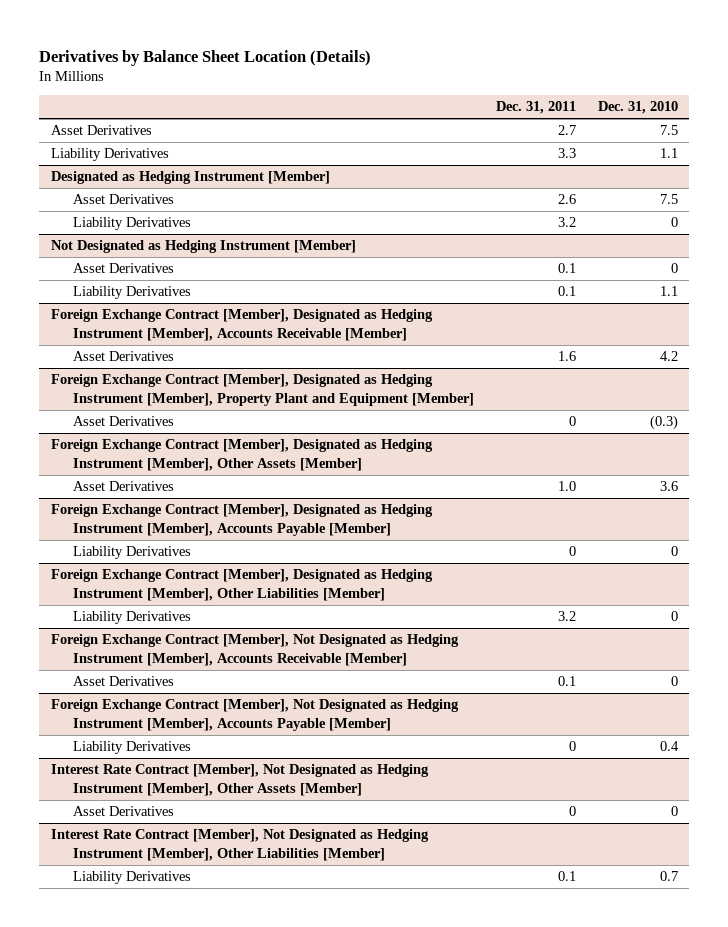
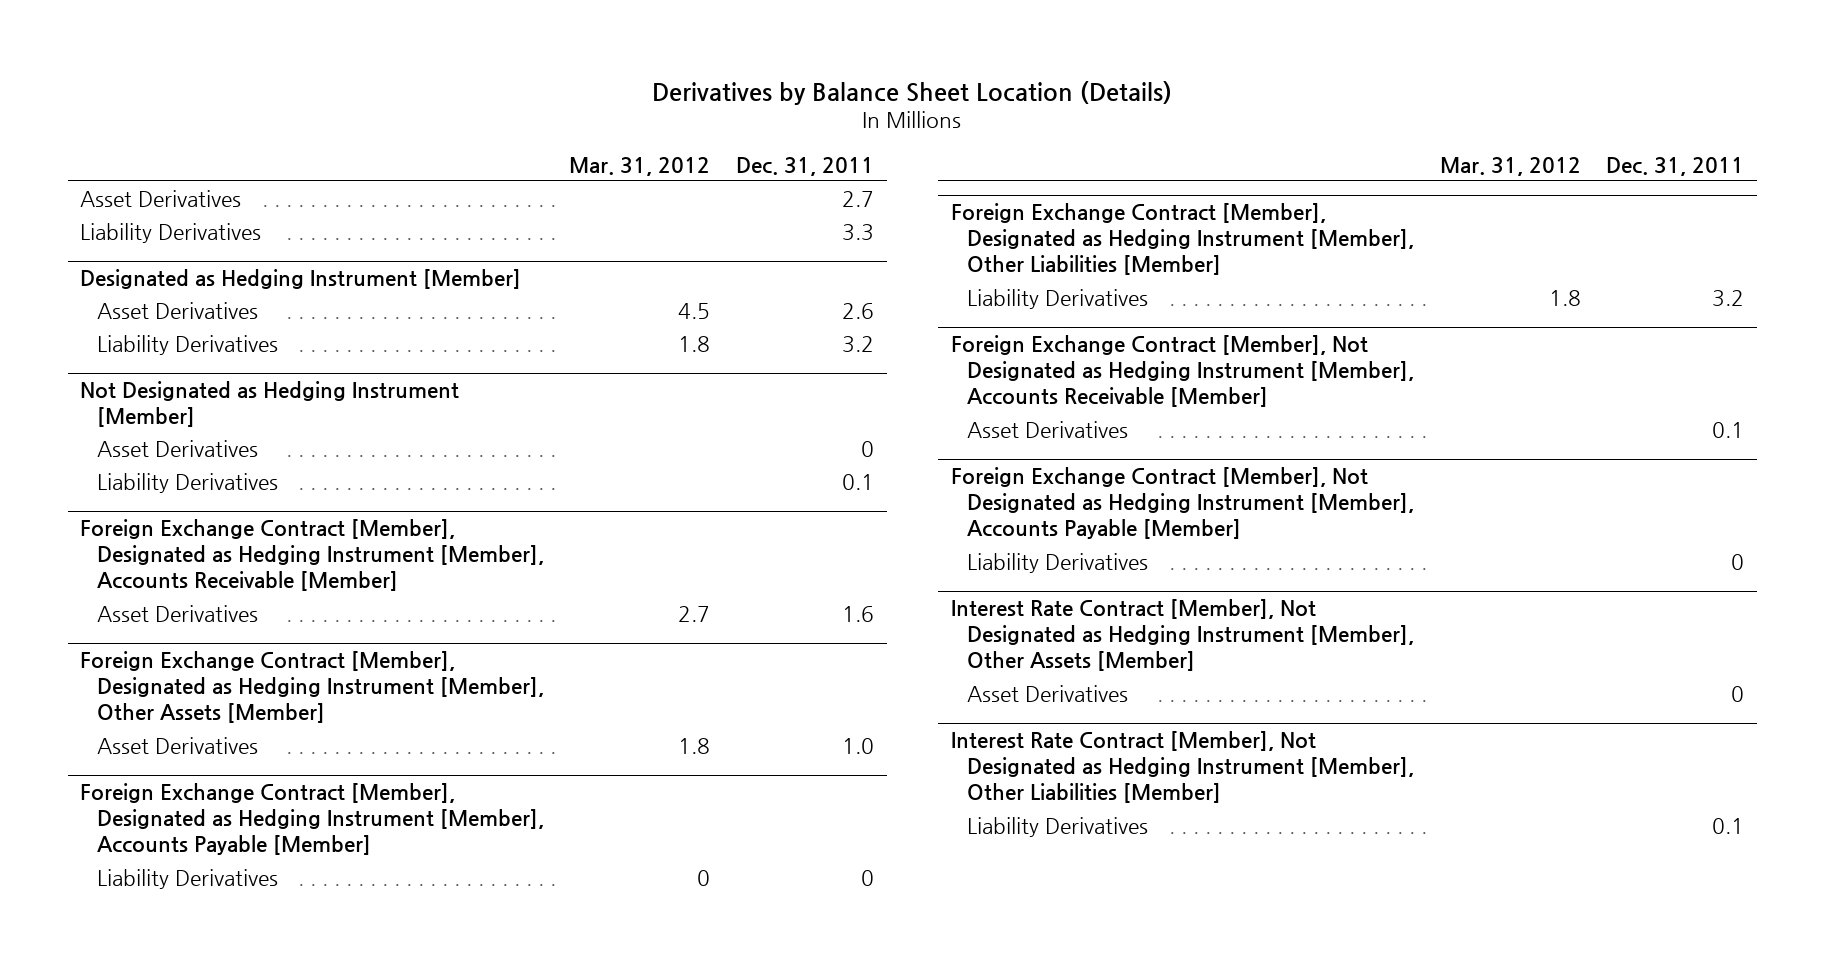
[597,101,678,115] Dec. 31, 2010 -> none
none -> [569,156,711,176] Mar. 31, 2012
[557,263,576,274] 0.1 -> [860,440,874,457] 0
[50,374,474,406] Foreign Exchange Contract [Member], Designated as Hedging Instrument [Member], Property Plant and Equipment [Member] -> none
[72,416,174,427] Asset Derivatives -> none

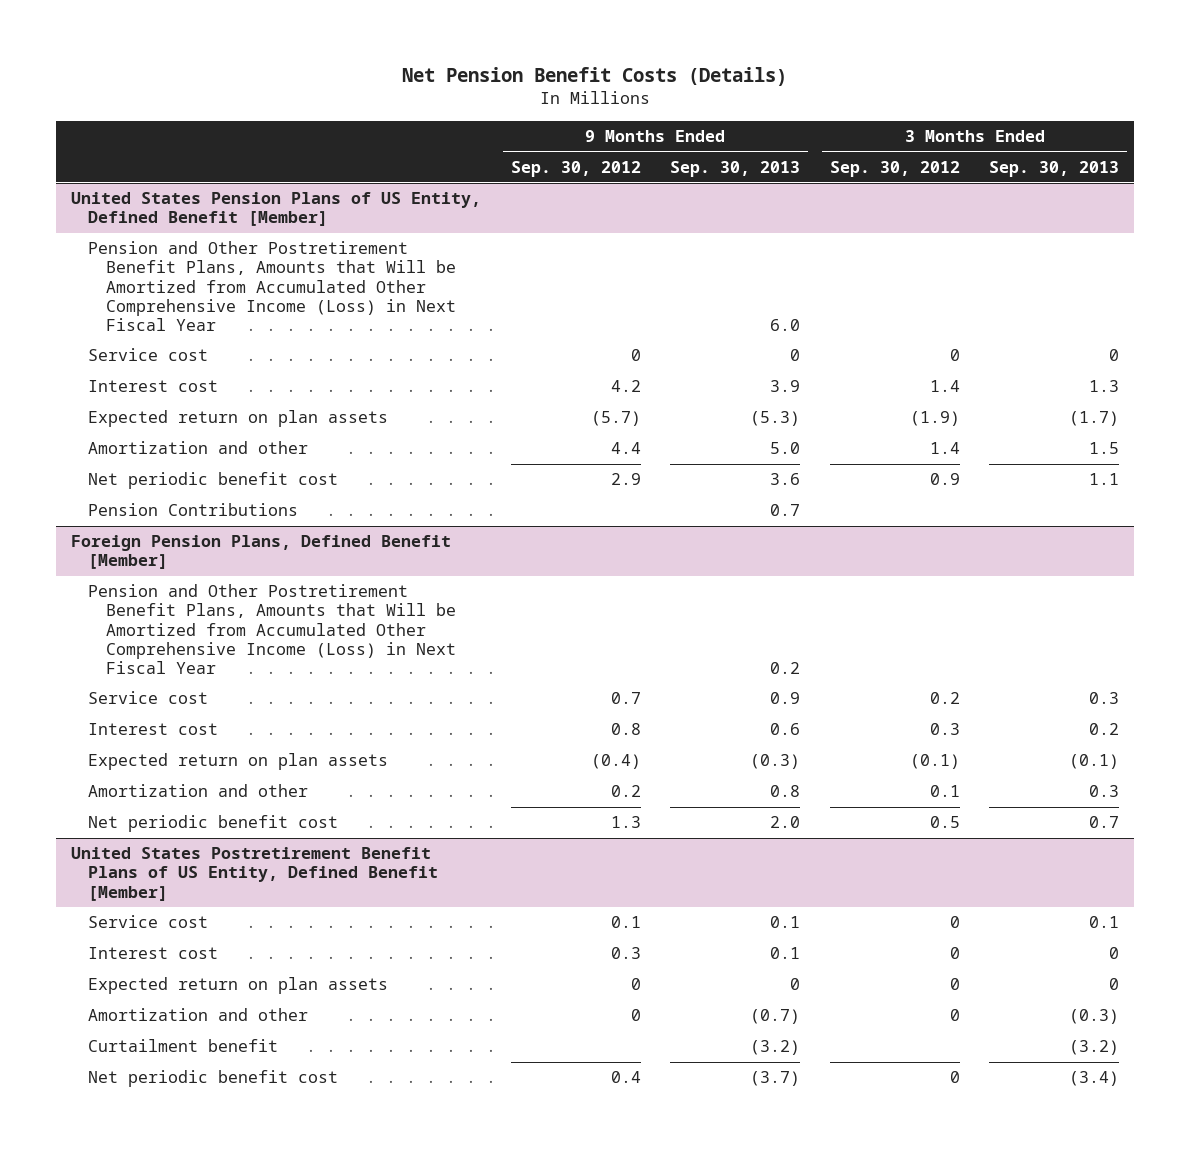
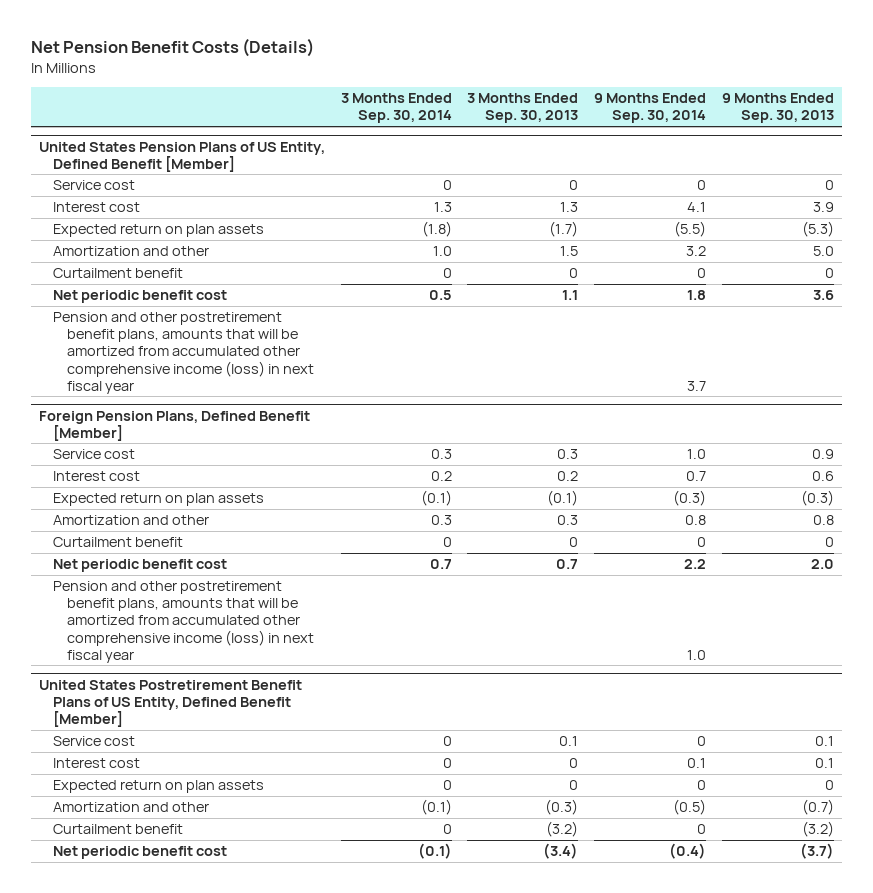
[510,160,641,177] Sep. 30, 2012 -> none
[829,160,960,177] Sep. 30, 2012 -> none
none -> [340,93,452,124] 3 Months Ended Sep. 30, 2014
none -> [594,93,707,124] 9 Months Ended Sep. 30, 2014
[88,241,456,331] Pension and Other Postretirement Benefit Plans, Amounts that Will be Amortized from Accumulated Other Comprehensive Income (Loss) in Next Fiscal Year -> none
none -> [52,268,183,279] Curtailment benefit
[88,503,299,517] Pension Contributions -> none
none -> [52,312,314,394] Pension and other postretirement benefit plans, amounts that will be amortized from accumulated other comprehensive income (loss) in next fiscal year
[88,584,456,674] Pension and Other Postretirement Benefit Plans, Amounts that Will be Amortized from Accumulated Other Comprehensive Income (Loss) in Next Fiscal Year -> none
none -> [52,537,183,548] Curtailment benefit
none -> [52,581,314,663] Pension and other postretirement benefit plans, amounts that will be amortized from accumulated other comprehensive income (loss) in next fiscal year

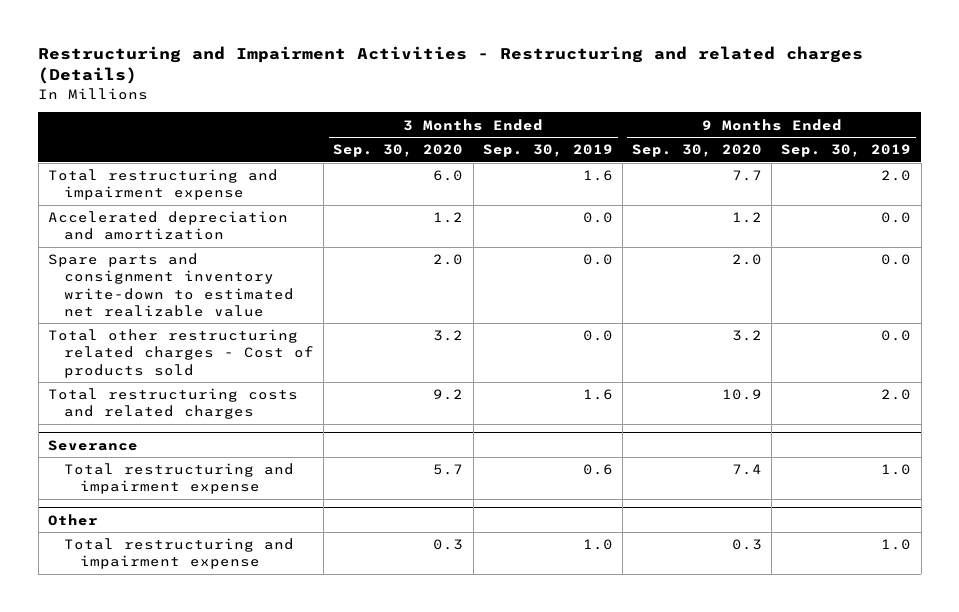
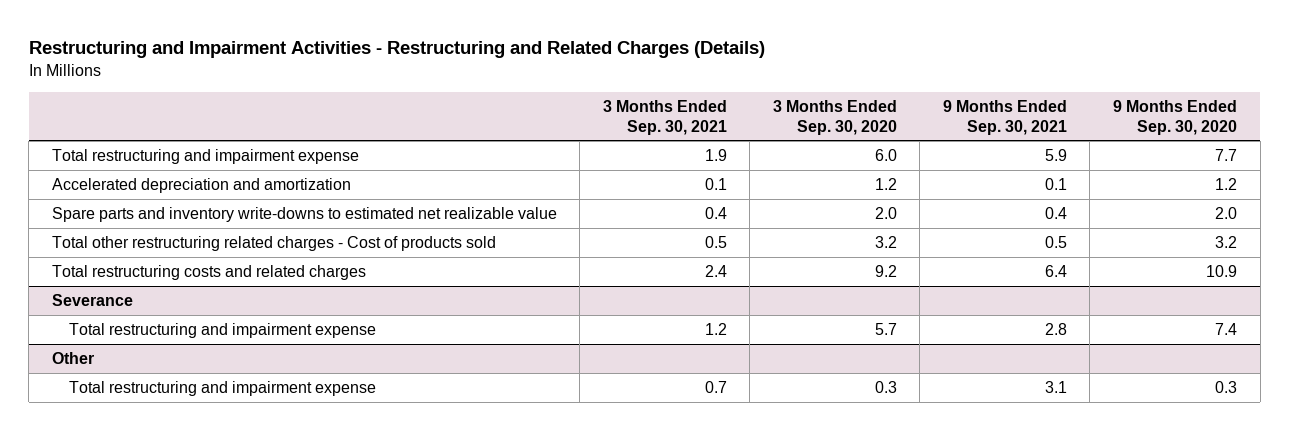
[38,46,864,85] Restructuring and Impairment Activities - Restructuring and related charges (Details) -> [28,40,765,58] Restructuring and Impairment Activities - Restructuring and Related Charges (Details)
[482,144,613,158] Sep. 30, 2019 -> none
[781,144,912,158] Sep. 30, 2019 -> none
none -> [602,100,727,135] 3 Months Ended Sep. 30, 2021
none -> [942,100,1067,135] 9 Months Ended Sep. 30, 2021
[47,253,295,317] Spare parts and consignment inventory write-down to estimated net realizable value -> [51,207,557,223] Spare parts and inventory write-downs to estimated net realizable value

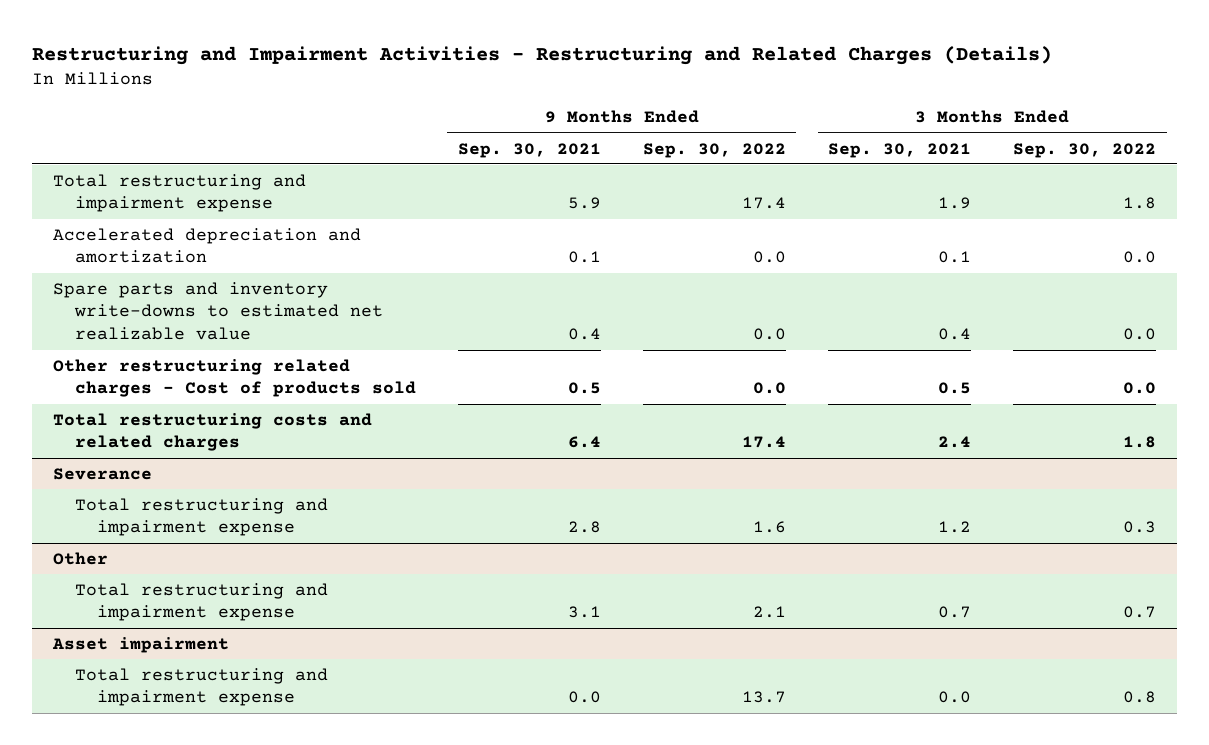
[772,100,897,135] 3 Months Ended Sep. 30, 2020 -> none
[1113,100,1238,135] 9 Months Ended Sep. 30, 2020 -> none
none -> [642,142,786,158] Sep. 30, 2022
none -> [1013,142,1157,158] Sep. 30, 2022
[51,236,496,252] Total other restructuring related charges - Cost of products sold -> [52,358,416,398] Other restructuring related charges - Cost of products sold
none -> [51,636,229,653] Asset impairment
none -> [74,667,328,707] Total restructuring and impairment expense

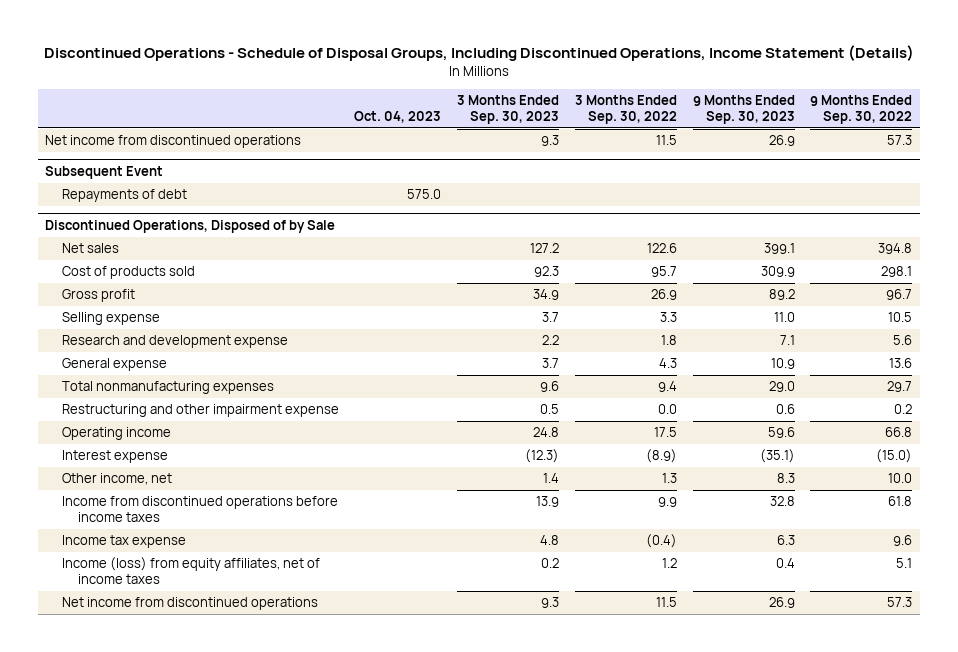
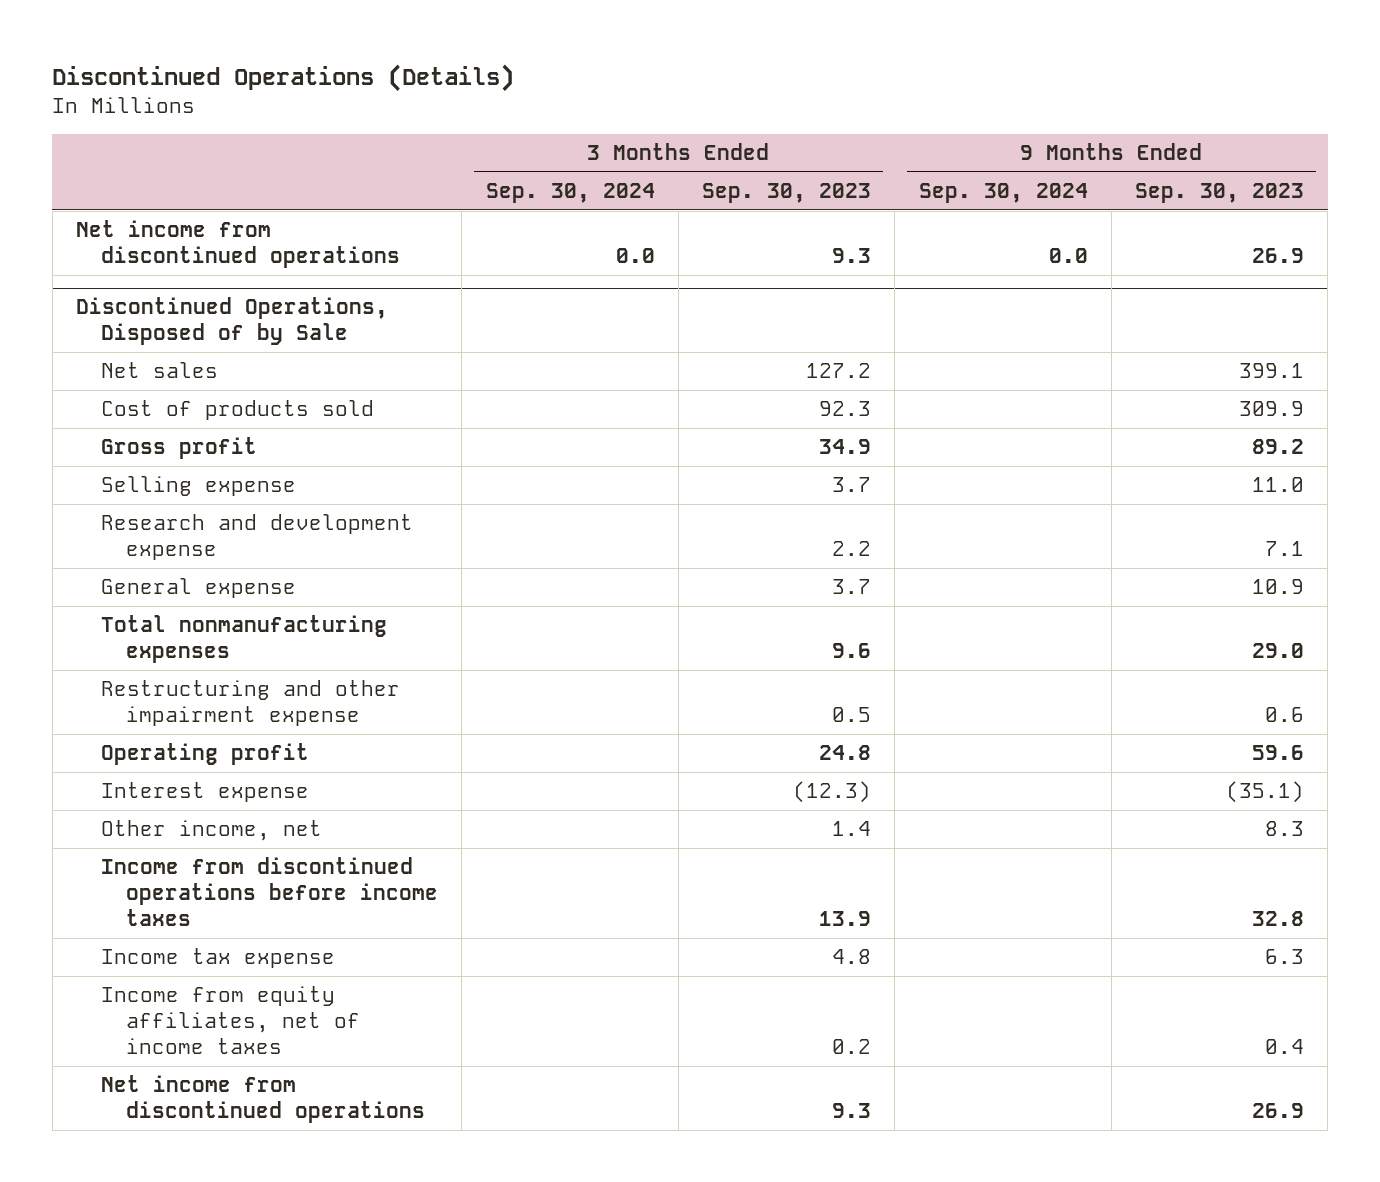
[43,44,914,61] Discontinued Operations - Schedule of Disposal Groups, Including Discontinued Operations, Income Statement (Details) -> [52,63,515,92] Discontinued Operations (Details)
[354,110,442,123] Oct. 04, 2023 -> none
[574,95,677,124] 3 Months Ended Sep. 30, 2022 -> none
[810,95,913,124] 9 Months Ended Sep. 30, 2022 -> none
none -> [485,183,655,204] Sep. 30, 2024
none -> [918,183,1088,204] Sep. 30, 2024
[45,166,164,180] Subsequent Event -> none
[61,189,187,203] Repayments of debt -> none
[61,427,171,441] Operating income -> [100,743,309,766] Operating profit
[61,557,320,585] Income (loss) from equity affiliates, net of income taxes -> [100,986,360,1055] Income from equity affiliates, net of income taxes

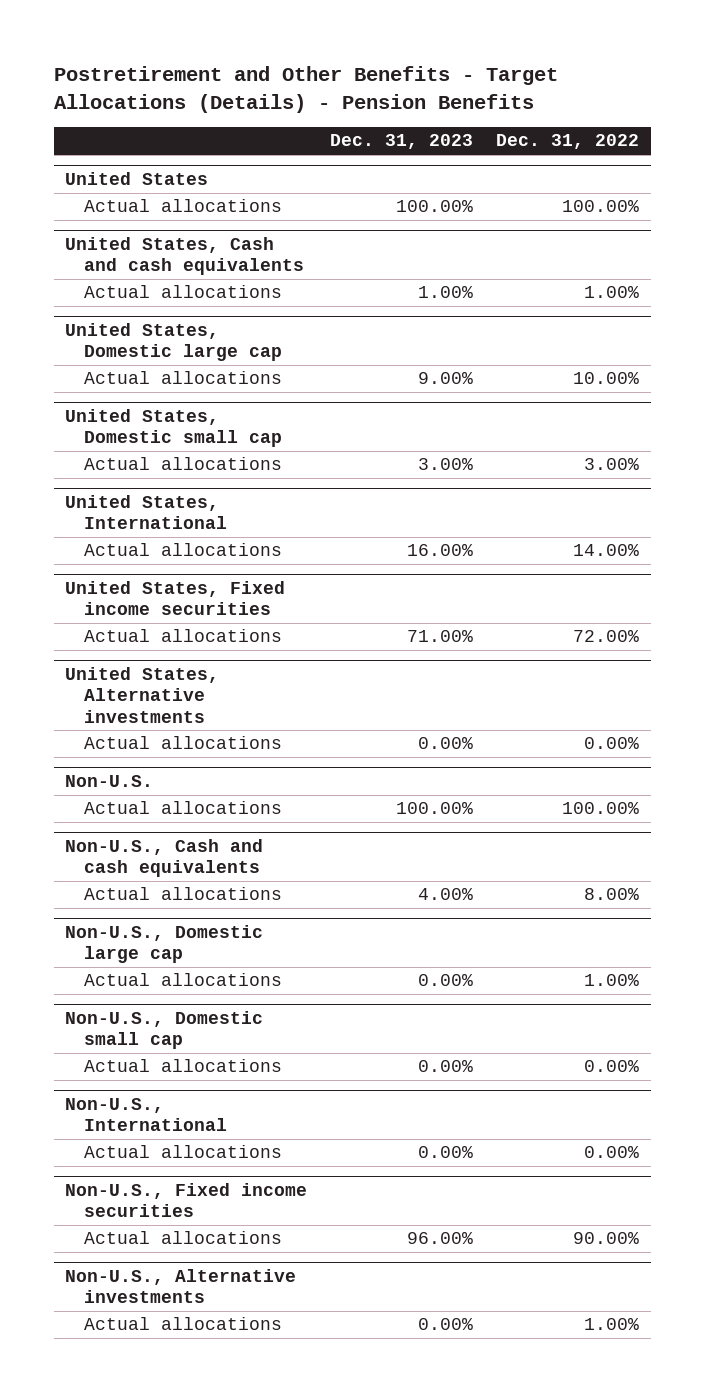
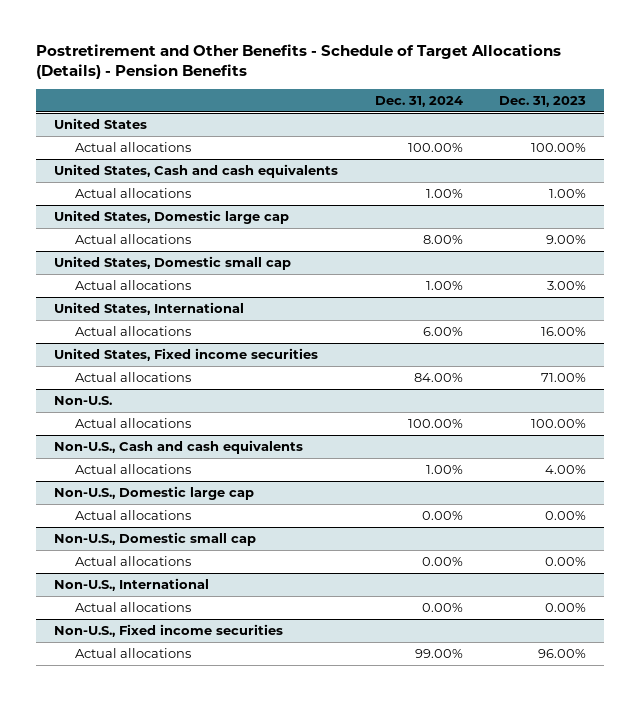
[53,66,558,114] Postretirement and Other Benefits - Target Allocations (Details) - Pension Benefits -> [35,44,561,80] Postretirement and Other Benefits - Schedule of Target Allocations (Details) - Pension Benefits
[496,134,640,150] Dec. 31, 2022 -> none
none -> [374,95,463,107] Dec. 31, 2024
[65,667,220,723] United States, Alternative investments -> none
[83,736,282,750] Actual allocations -> none
[65,1269,297,1304] Non-U.S., Alternative investments -> none
[83,1317,282,1331] Actual allocations -> none

